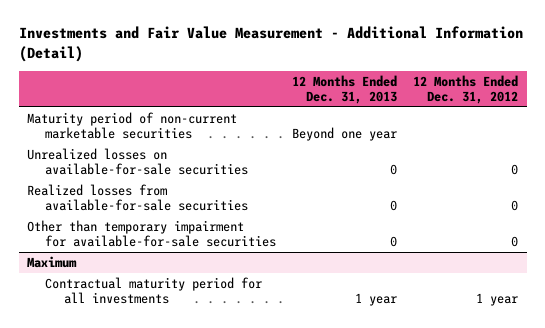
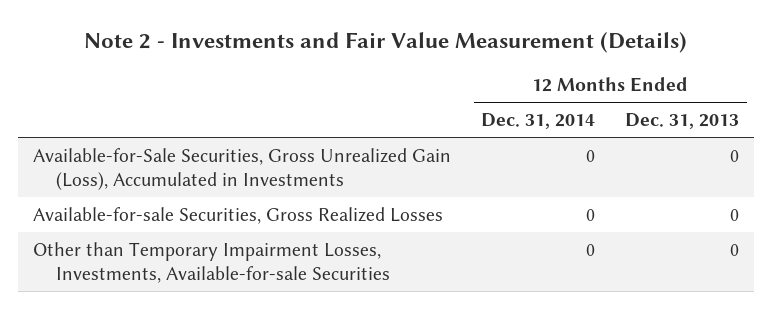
[18,26,523,63] Investments and Fair Value Measurement - Additional Information (Detail) -> [84,32,688,54] Note 2 - Investments and Fair Value Measurement (Details)
[413,74,519,104] 12 Months Ended Dec. 31, 2012 -> none
none -> [481,113,596,130] Dec. 31, 2014
[26,111,237,139] Maturity period of non-current marketable securities -> none
[26,255,77,268] Maximum -> none
[45,276,263,304] Contractual maturity period for all investments -> none
[26,147,249,175] Unrealized losses on available-for-sale securities -> [33,147,452,191] Available-for-Sale Securities, Gross Unrealized Gain (Loss), Accumulated in Investments
[26,183,249,211] Realized losses from available-for-sale securities -> [33,206,444,224] Available-for-sale Securities, Gross Realized Losses
[26,219,277,247] Other than temporary impairment for available-for-sale securities -> [33,241,391,284] Other than Temporary Impairment Losses, Investments, Available-for-sale Securities

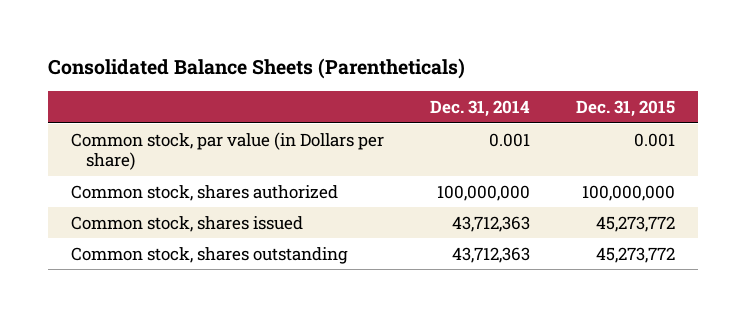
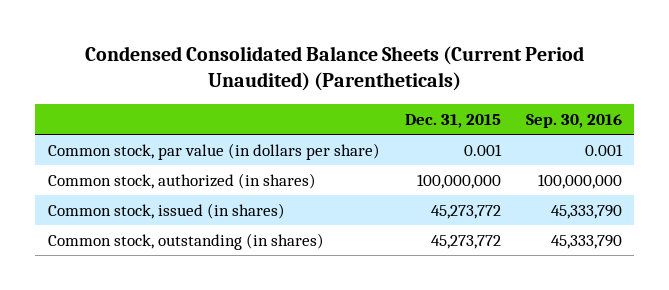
[47,58,465,80] Consolidated Balance Sheets (Parentheticals) -> [84,46,584,92] Condensed Consolidated Balance Sheets (Current Period Unaudited) (Parentheticals)
[429,100,530,118] Dec. 31, 2014 -> none
none -> [525,114,622,129] Sep. 30, 2016
[70,131,384,171] Common stock, par value (in Dollars per share) -> [47,142,380,160] Common stock, par value (in dollars per share)
[70,184,338,201] Common stock, shares authorized -> [47,172,316,189] Common stock, authorized (in shares)
[70,215,303,232] Common stock, shares issued -> [47,202,285,219] Common stock, issued (in shares)
[70,246,348,264] Common stock, shares outstanding -> [47,232,324,250] Common stock, outstanding (in shares)

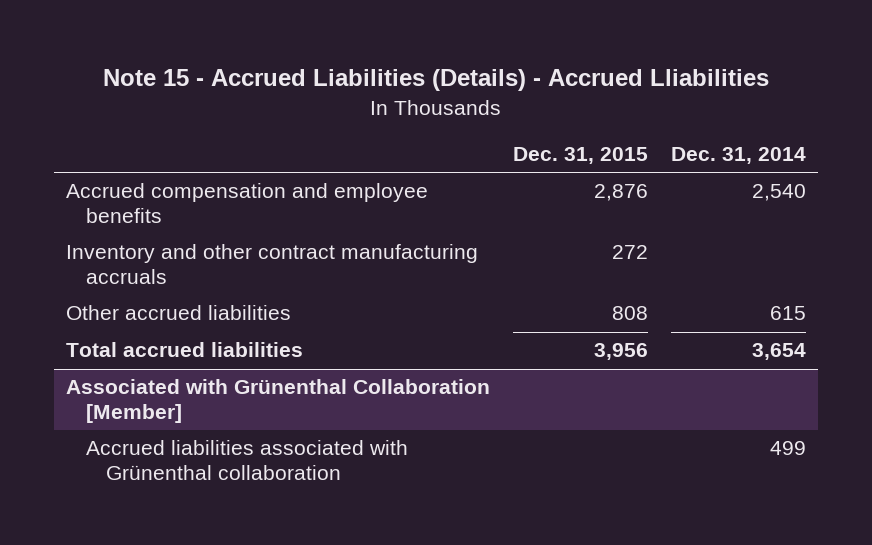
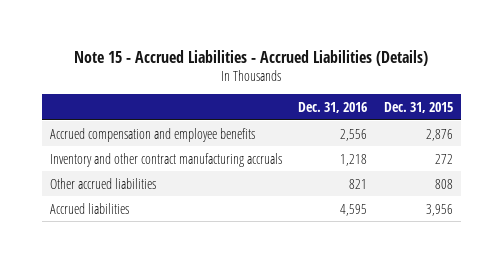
[102,69,769,92] Note 15 - Accrued Liabilities (Details) - Accrued Lliabilities -> [74,49,429,66] Note 15 - Accrued Liabilities - Accrued Liabilities (Details)
[671,147,807,165] Dec. 31, 2014 -> none
none -> [298,102,368,114] Dec. 31, 2016
[65,379,490,423] Associated with Grünenthal Collaboration [Member] -> none
[85,440,408,480] Accrued liabilities associated with Grünenthal collaboration -> none
[65,342,303,358] Total accrued liabilities -> [49,202,129,214] Accrued liabilities

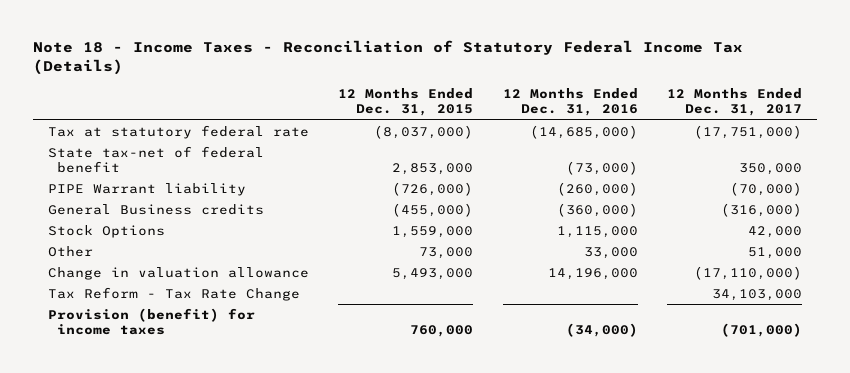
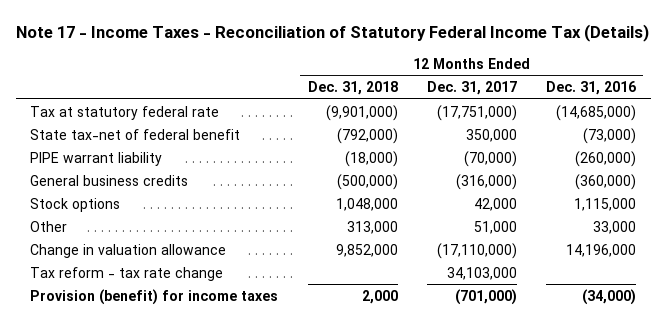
[32,39,743,76] Note 18 - Income Taxes - Reconciliation of Statutory Federal Income Tax (Details) -> [15,23,649,42] Note 17 - Income Taxes - Reconciliation of Statutory Federal Income Tax (Details)
[338,88,474,117] 12 Months Ended Dec. 31, 2015 -> none
none -> [307,80,398,95] Dec. 31, 2018
[47,182,246,196] PIPE Warrant liability -> [30,151,163,166] PIPE warrant liability
[47,203,264,215] General Business credits -> [30,174,189,186] General business credits
[47,224,165,238] Stock Options -> [30,197,121,212] Stock options
[47,286,300,301] Tax Reform - Tax Rate Change -> [30,266,224,281] Tax reform - tax rate change

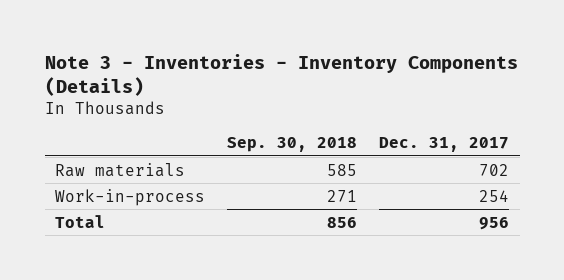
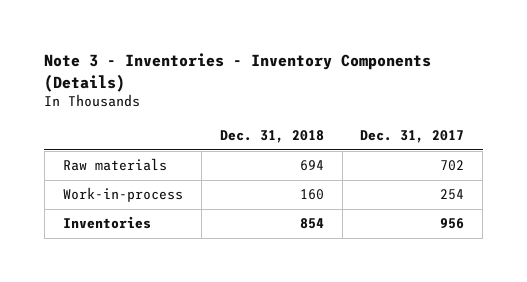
[227,137,358,153] Sep. 30, 2018 -> none
none -> [219,129,324,143] Dec. 31, 2018
[55,214,106,228] Total -> [62,216,151,230] Inventories

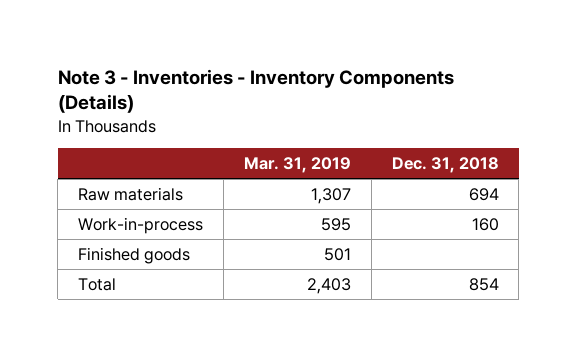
[360,129,465,143] Dec. 31, 2017 -> none
none -> [243,157,351,174] Mar. 31, 2019
none -> [78,246,191,264] Finished goods
[62,216,151,230] Inventories -> [78,277,117,291] Total

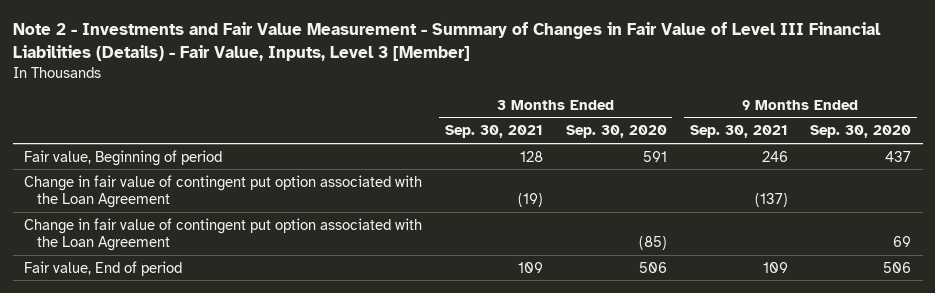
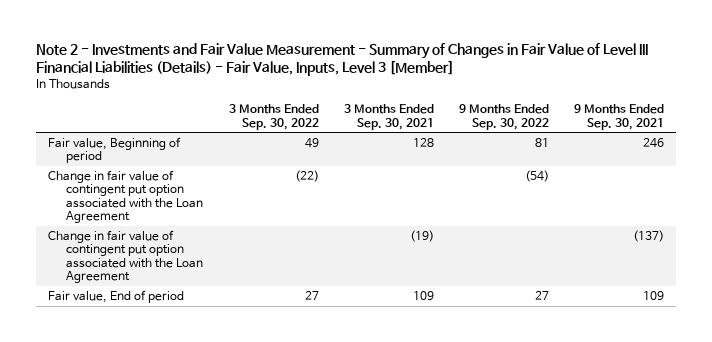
[565,125,667,139] Sep. 30, 2020 -> none
[810,125,912,139] Sep. 30, 2020 -> none
none -> [228,104,319,130] 3 Months Ended Sep. 30, 2022
none -> [458,104,549,130] 9 Months Ended Sep. 30, 2022
[23,174,422,209] Change in fair value of contingent put option associated with the Loan Agreement -> [48,229,204,284] Change in fair value of contingent put option associated with the Loan Agreement

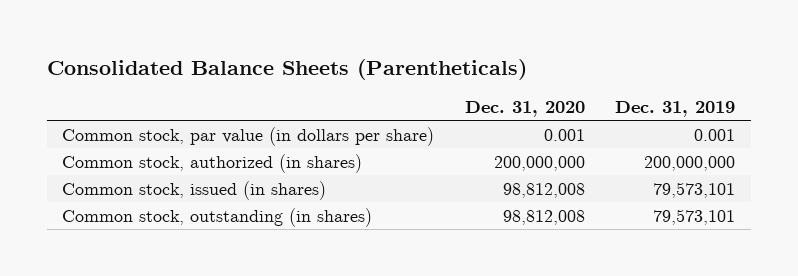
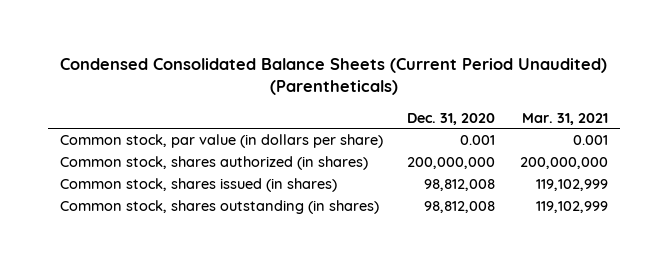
[47,58,528,80] Consolidated Balance Sheets (Parentheticals) -> [59,58,607,96] Condensed Consolidated Balance Sheets (Current Period Unaudited) (Parentheticals)
[615,100,736,117] Dec. 31, 2019 -> none
none -> [521,112,608,125] Mar. 31, 2021
[62,153,363,173] Common stock, authorized (in shares) -> [59,155,368,170] Common stock, shares authorized (in shares)
[62,180,327,200] Common stock, issued (in shares) -> [59,177,337,192] Common stock, shares issued (in shares)
[62,207,373,227] Common stock, outstanding (in shares) -> [59,199,379,214] Common stock, shares outstanding (in shares)

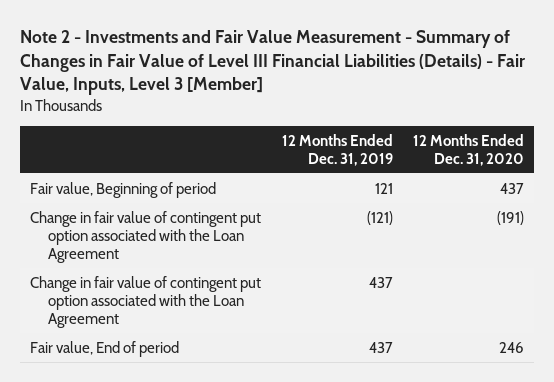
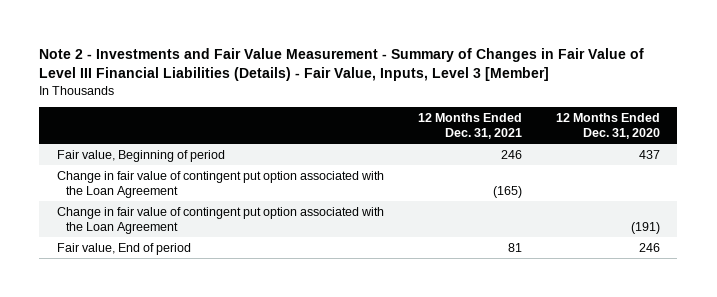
[281,133,393,166] 12 Months Ended Dec. 31, 2019 -> none
none -> [417,112,522,140] 12 Months Ended Dec. 31, 2021
[30,210,262,263] Change in fair value of contingent put option associated with the Loan Agreement -> [56,206,384,235] Change in fair value of contingent put option associated with the Loan Agreement

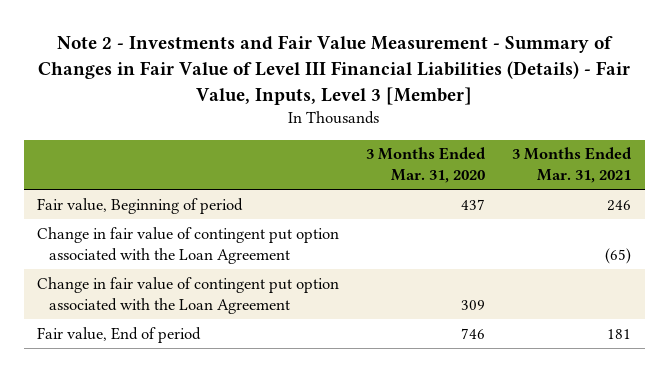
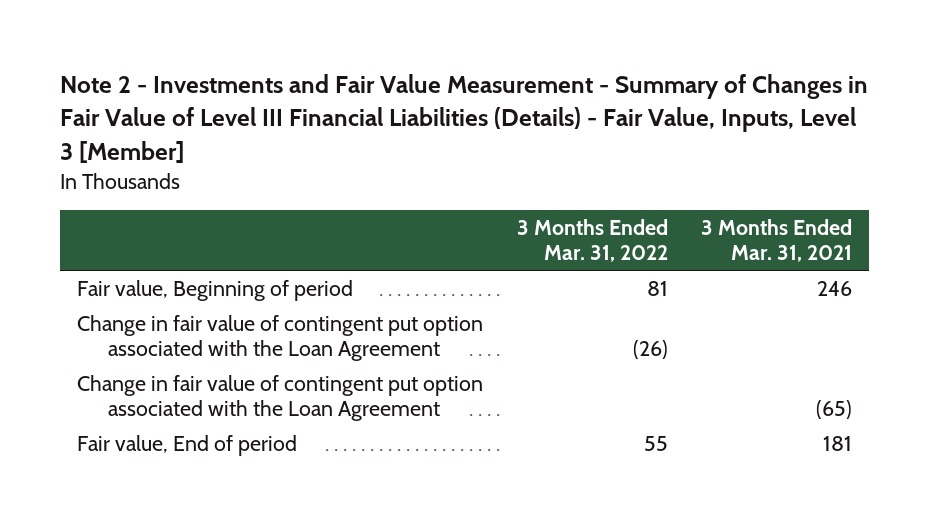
[366,147,487,184] 3 Months Ended Mar. 31, 2020 -> none
none -> [516,219,668,263] 3 Months Ended Mar. 31, 2022
[37,226,340,264] Change in fair value of contingent put option associated with the Loan Agreement -> [76,375,483,422] Change in fair value of contingent put option associated with the Loan Agreement

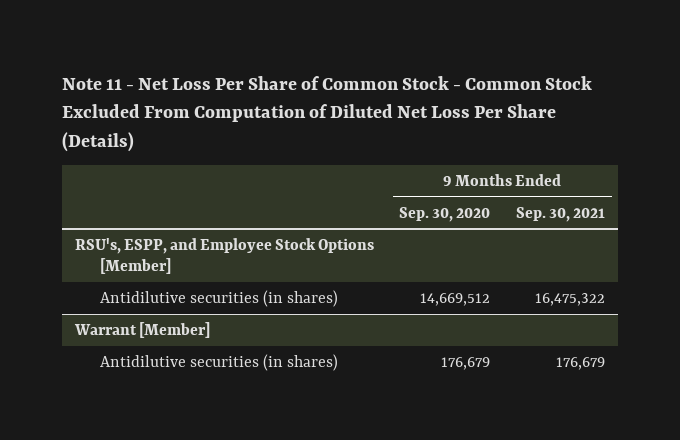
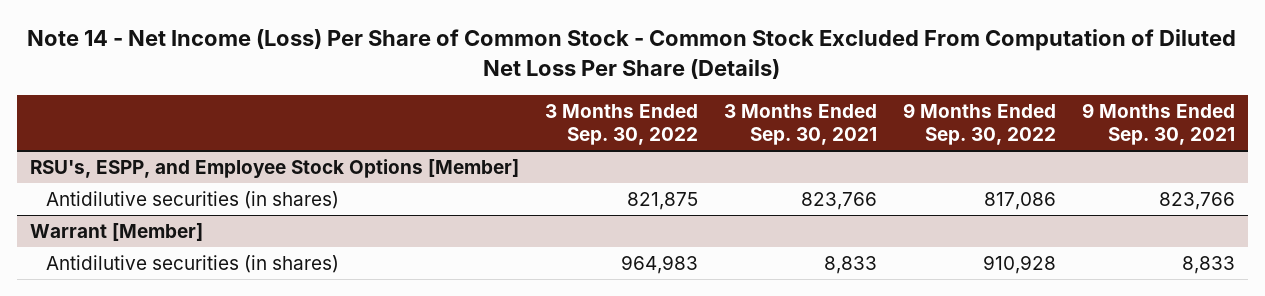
[61,76,592,152] Note 11 - Net Loss Per Share of Common Stock - Common Stock Excluded From Computation of Diluted Net Loss Per Share (Details) -> [27,29,1237,80] Note 14 - Net Income (Loss) Per Share of Common Stock - Common Stock Excluded From Computation of Diluted Net Loss Per Share (Details)
[399,206,491,222] Sep. 30, 2020 -> none
none -> [544,104,698,145] 3 Months Ended Sep. 30, 2022
none -> [723,104,877,145] 3 Months Ended Sep. 30, 2021
none -> [902,103,1056,145] 9 Months Ended Sep. 30, 2022
[535,293,606,307] 16,475,322 -> [1158,192,1235,211] 823,766
[556,357,606,371] 176,679 -> [1181,256,1235,275] 8,833

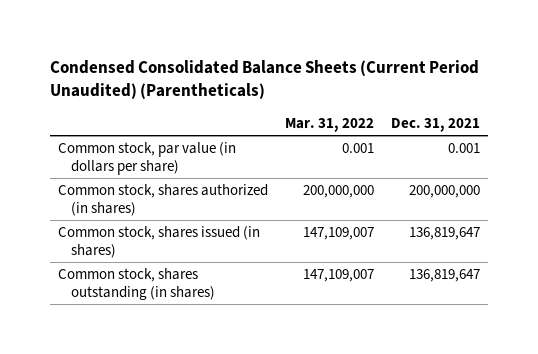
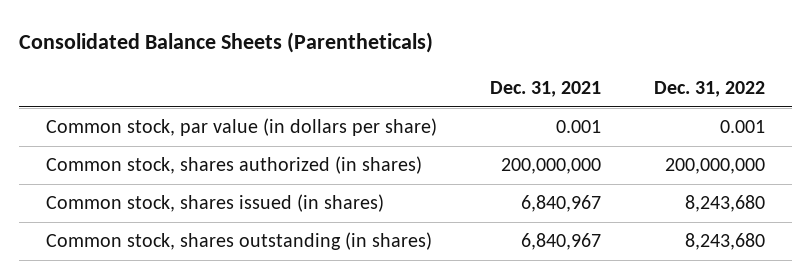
[49,60,479,100] Condensed Consolidated Balance Sheets (Current Period Unaudited) (Parentheticals) -> [18,31,433,53] Consolidated Balance Sheets (Parentheticals)
[284,118,374,133] Mar. 31, 2022 -> none
none -> [654,80,766,97] Dec. 31, 2022
[408,226,480,240] 136,819,647 -> [520,195,601,213] 6,840,967
[408,268,480,282] 136,819,647 -> [520,233,601,251] 6,840,967

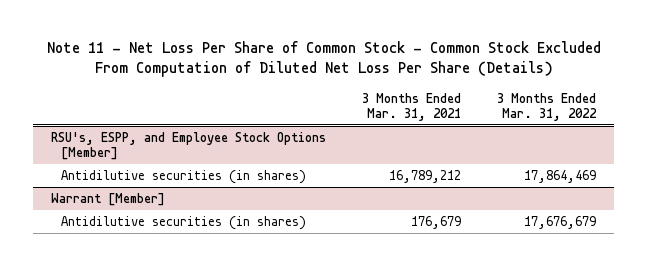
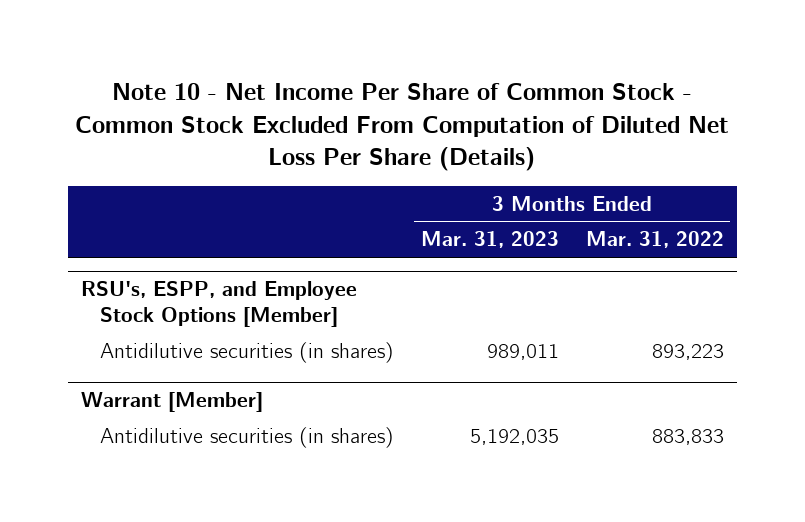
[46,41,601,78] Note 11 - Net Loss Per Share of Common Stock - Common Stock Excluded From Computation of Diluted Net Loss Per Share (Details) -> [75,83,730,171] Note 10 - Net Income Per Share of Common Stock - Common Stock Excluded From Computation of Diluted Net Loss Per Share (Details)
[362,92,462,121] 3 Months Ended Mar. 31, 2021 -> none
none -> [420,231,559,249] Mar. 31, 2023
[524,170,597,184] 17,864,469 -> [651,343,724,360] 893,223
[524,216,597,230] 17,676,679 -> [651,428,724,445] 883,833

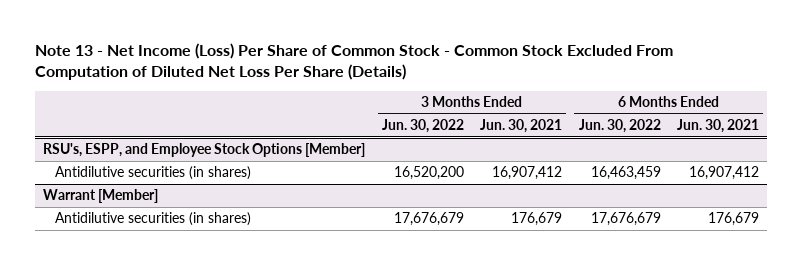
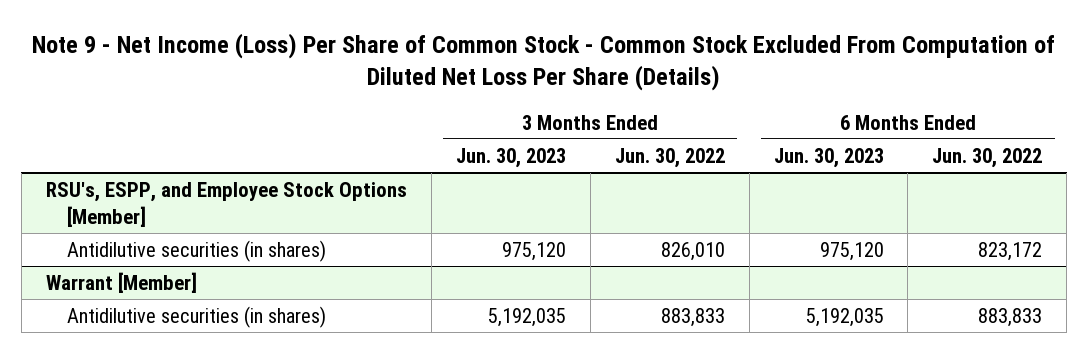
[34,43,673,81] Note 13 - Net Income (Loss) Per Share of Common Stock - Common Stock Excluded From Computation of Diluted Net Loss Per Share (Details) -> [32,33,1056,92] Note 9 - Net Income (Loss) Per Share of Common Stock - Common Stock Excluded From Computation of Diluted Net Loss Per Share (Details)
[480,119,563,134] Jun. 30, 2021 -> none
[676,119,759,134] Jun. 30, 2021 -> none
none -> [455,147,566,168] Jun. 30, 2023
none -> [773,147,884,168] Jun. 30, 2023
[393,166,464,181] 16,520,200 -> [660,241,725,261] 826,010
[590,166,661,181] 16,463,459 -> [978,241,1043,261] 823,172
[393,212,464,227] 17,676,679 -> [660,307,725,327] 883,833
[590,212,661,227] 17,676,679 -> [978,307,1043,327] 883,833

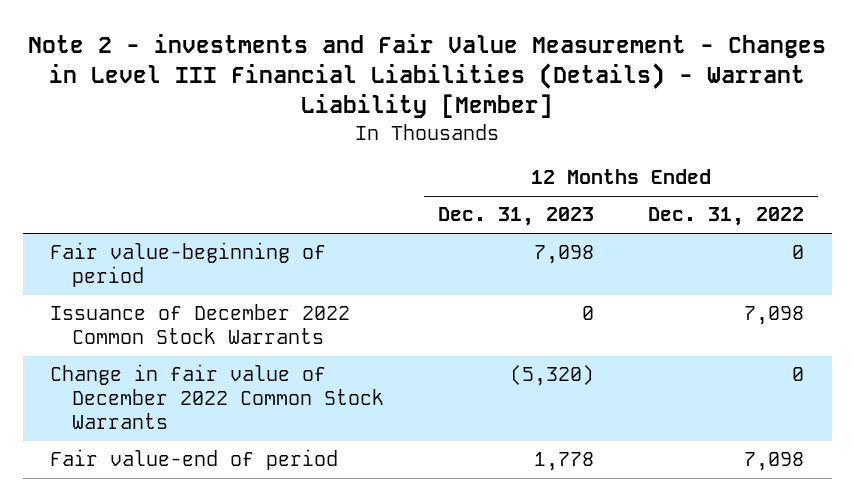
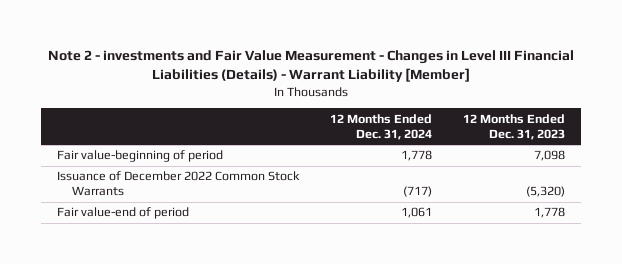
[648,207,805,227] Dec. 31, 2022 -> none
none -> [330,113,433,140] 12 Months Ended Dec. 31, 2024
[49,364,384,430] Change in fair value of December 2022 Common Stock Warrants -> none
[582,306,595,321] 0 -> [526,186,566,198] (5,320)

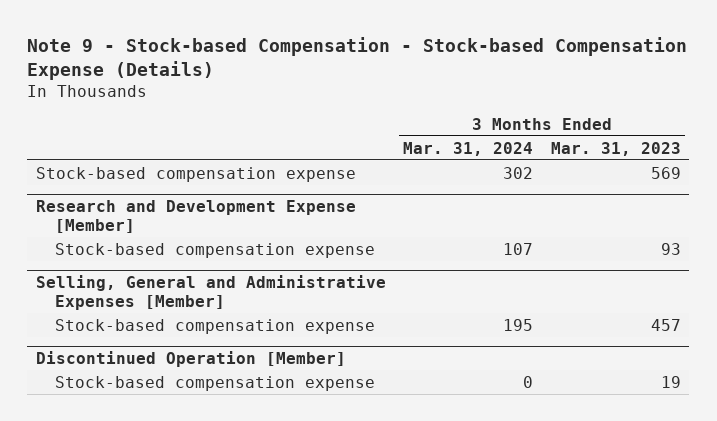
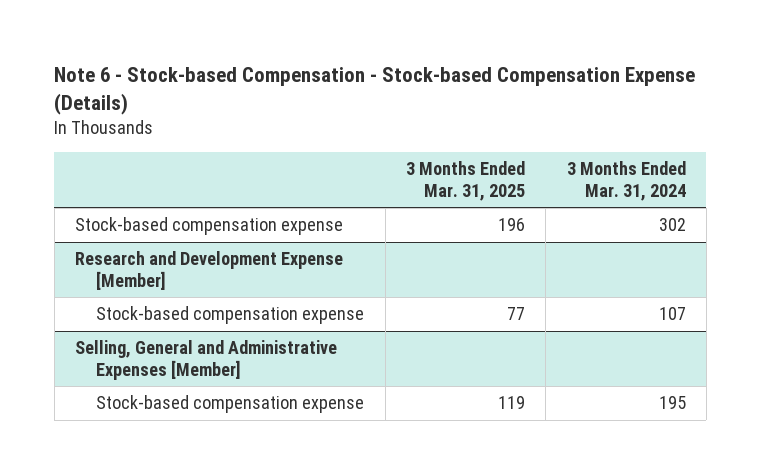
[27,36,688,80] Note 9 - Stock-based Compensation - Stock-based Compensation Expense (Details) -> [54,67,696,115] Note 6 - Stock-based Compensation - Stock-based Compensation Expense (Details)
[550,141,681,156] Mar. 31, 2023 -> none
none -> [405,161,525,201] 3 Months Ended Mar. 31, 2025
[36,351,347,368] Discontinued Operation [Member] -> none
[54,375,375,391] Stock-based compensation expense -> none

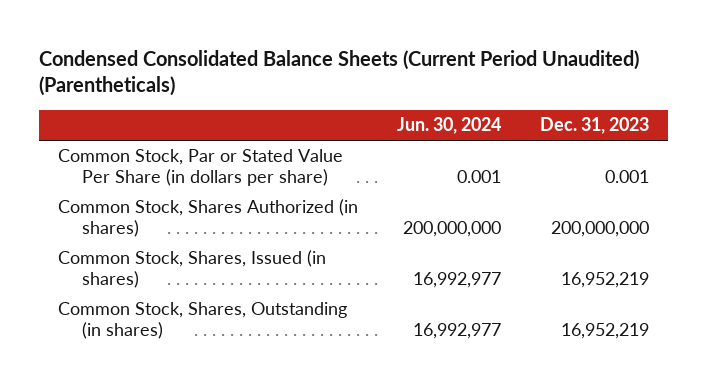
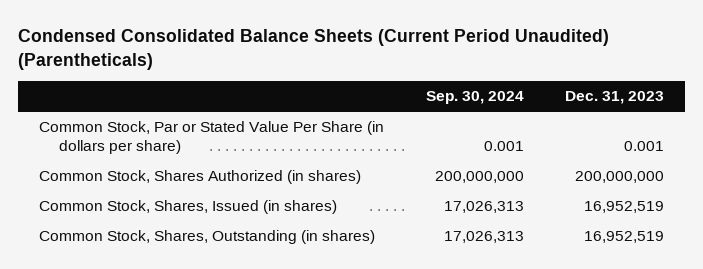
[396,117,501,135] Jun. 30, 2024 -> none
none -> [425,91,524,105] Sep. 30, 2024
[560,272,649,289] 16,952,219 -> [584,201,665,214] 16,952,519
[560,323,649,340] 16,952,219 -> [584,231,665,244] 16,952,519

